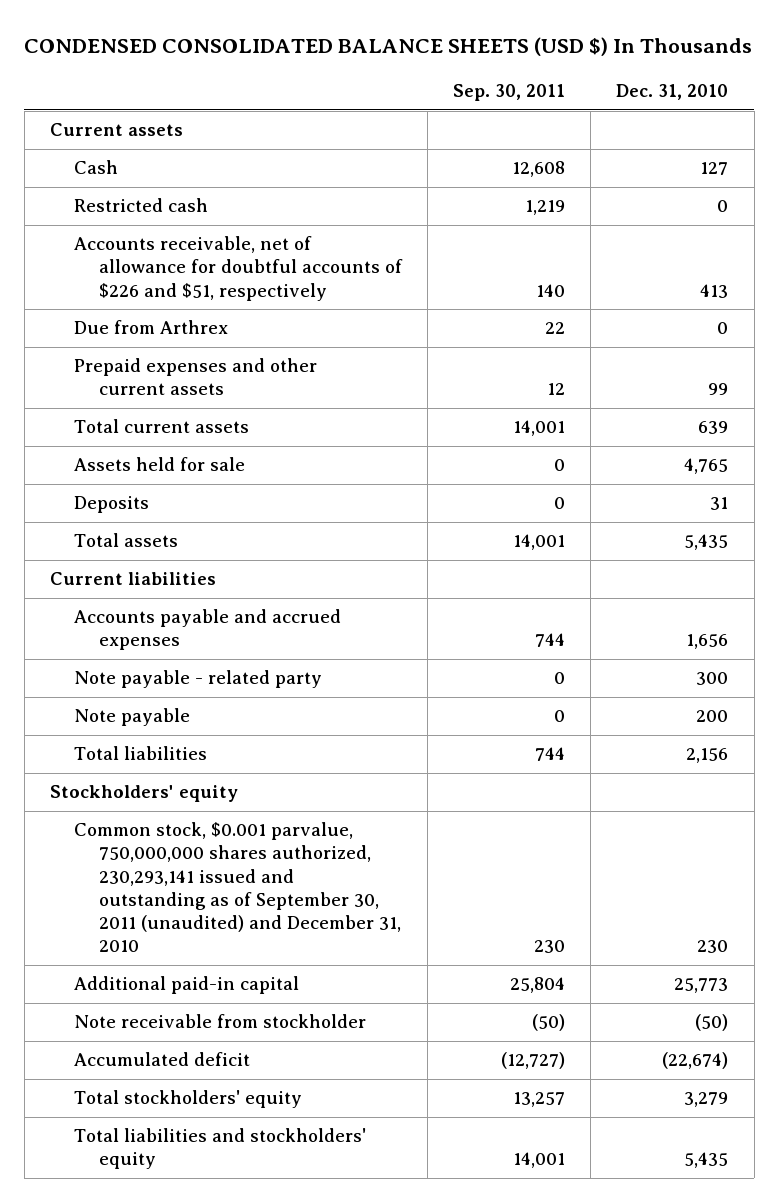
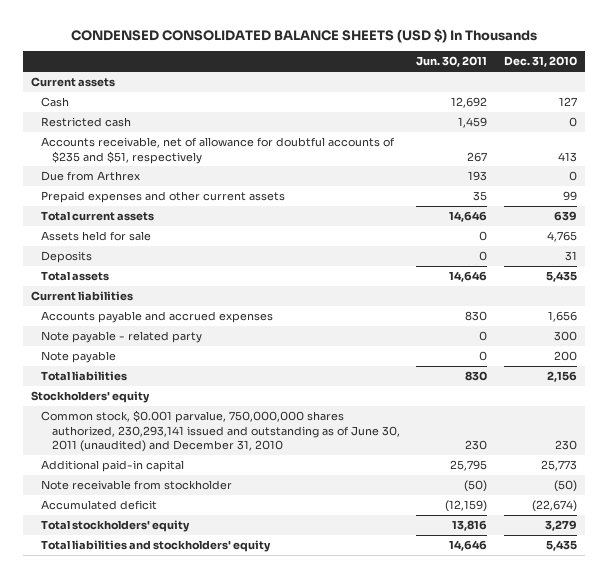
[453,84,566,102] Sep. 30, 2011 -> none
none -> [416,56,488,68] Jun. 30, 2011
[74,236,403,301] Accounts receivable, net of allowance for doubtful accounts of $226 and $51, respectively -> [41,137,396,164] Accounts receivable, net of allowance for doubtful accounts of $235 and $51, respectively
[74,822,401,953] Common stock, $0.001 parvalue, 750,000,000 shares authorized, 230,293,141 issued and outstanding as of September 30, 2011 (unaudited) and December 31, 2010 -> [41,410,400,452] Common stock, $0.001 parvalue, 750,000,000 shares authorized, 230,293,141 issued and outstanding as of June 30, 2011 (unaudited) and December 31, 2010

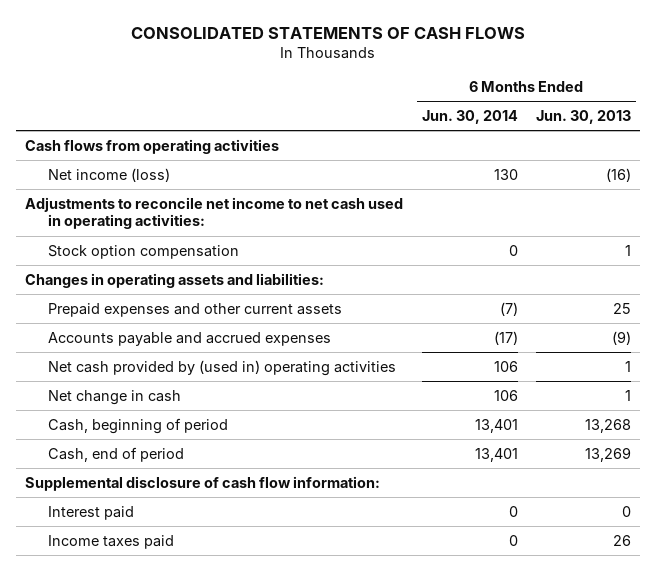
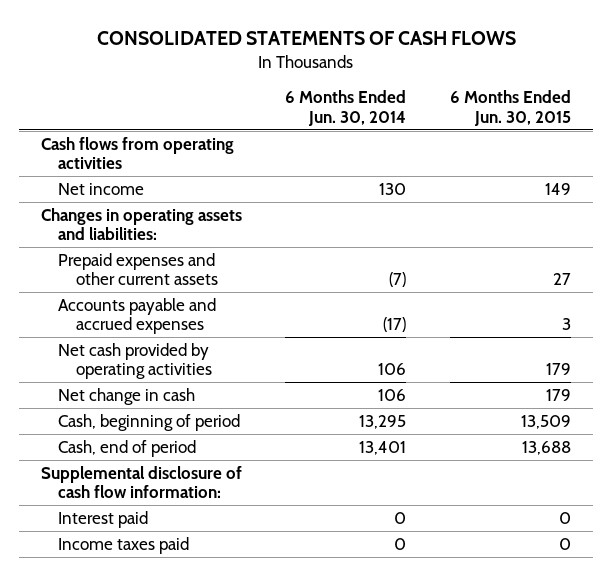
[536,110,632,125] Jun. 30, 2013 -> none
none -> [449,90,571,126] 6 Months Ended Jun. 30, 2015
[25,196,404,230] Adjustments to reconcile net income to net cash used in operating activities: -> none
[47,244,239,259] Stock option compensation -> none
[47,167,170,182] Net income (loss) -> [58,182,145,195] Net income
[47,359,396,376] Net cash provided by (used in) operating activities -> [58,342,212,380] Net cash provided by operating activities
[474,418,518,433] 13,401 -> [359,414,407,429] 13,295

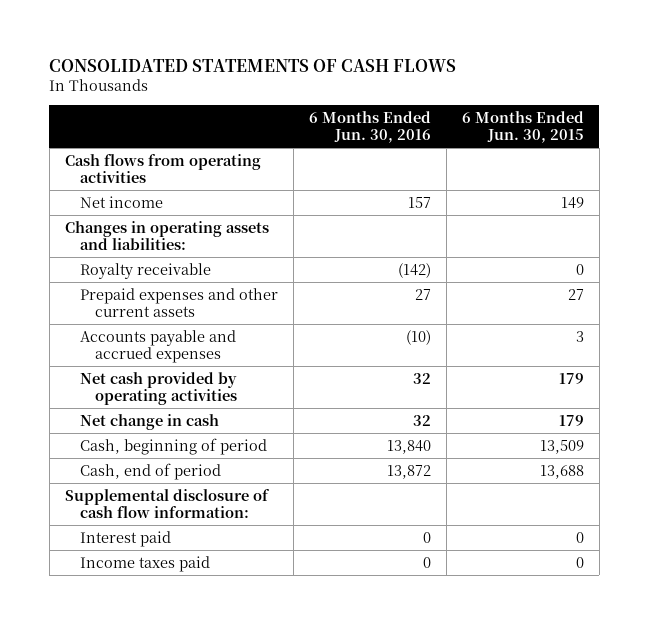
[285,90,407,126] 6 Months Ended Jun. 30, 2014 -> none
none -> [308,110,431,144] 6 Months Ended Jun. 30, 2016
none -> [79,262,211,279] Royalty receivable

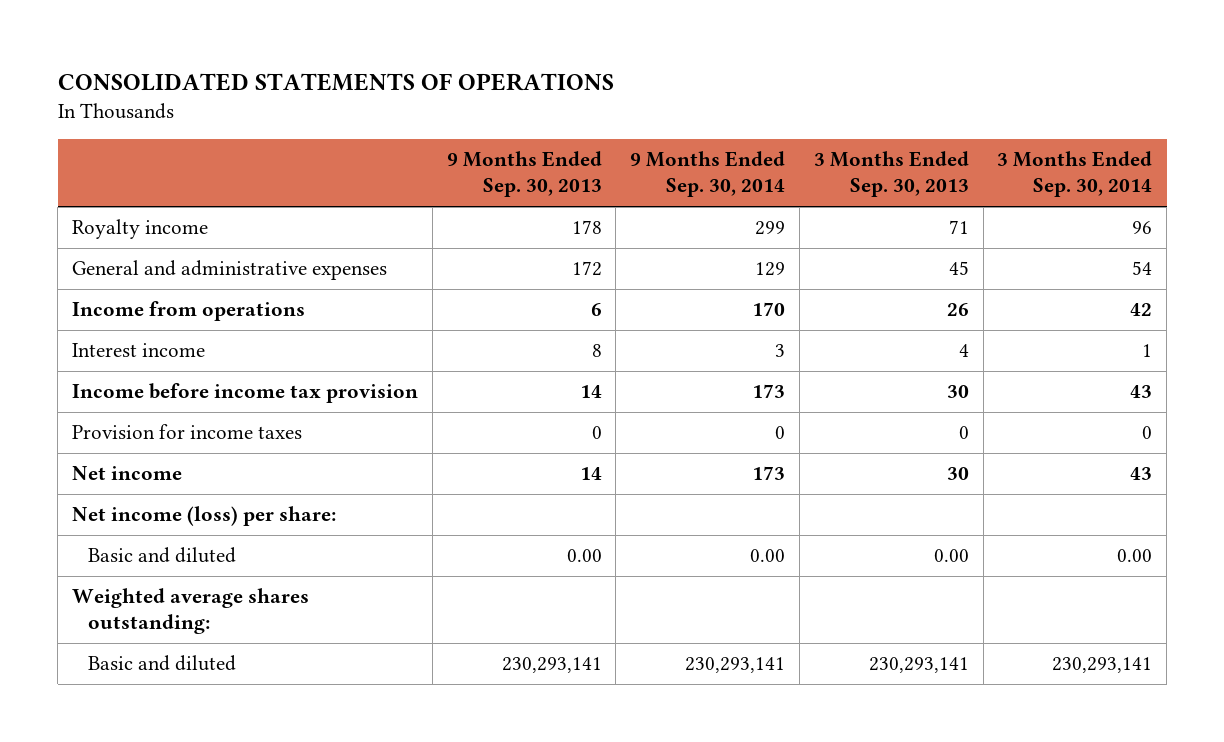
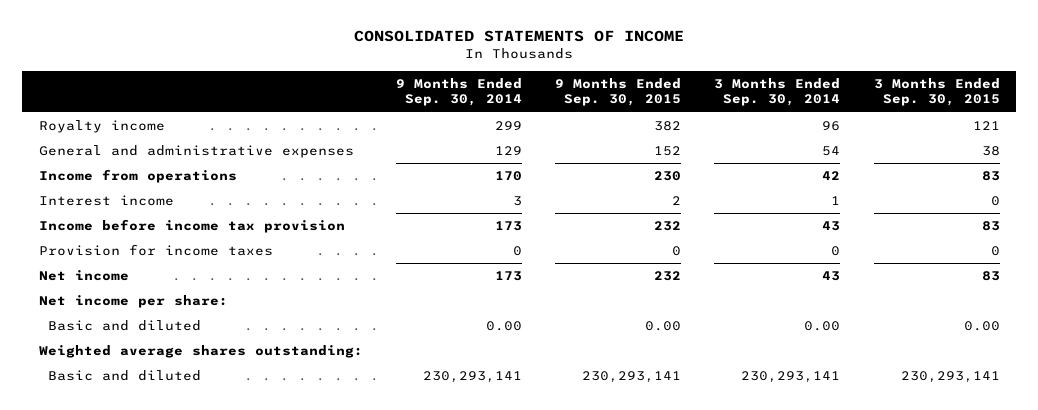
[57,73,614,92] CONSOLIDATED STATEMENTS OF OPERATIONS -> [354,30,685,43] CONSOLIDATED STATEMENTS OF INCOME
[446,151,602,198] 9 Months Ended Sep. 30, 2013 -> none
[813,151,969,198] 3 Months Ended Sep. 30, 2013 -> none
none -> [555,77,682,107] 9 Months Ended Sep. 30, 2015
none -> [873,77,1000,107] 3 Months Ended Sep. 30, 2015
[71,506,336,527] Net income (loss) per share: -> [38,294,228,308] Net income per share:

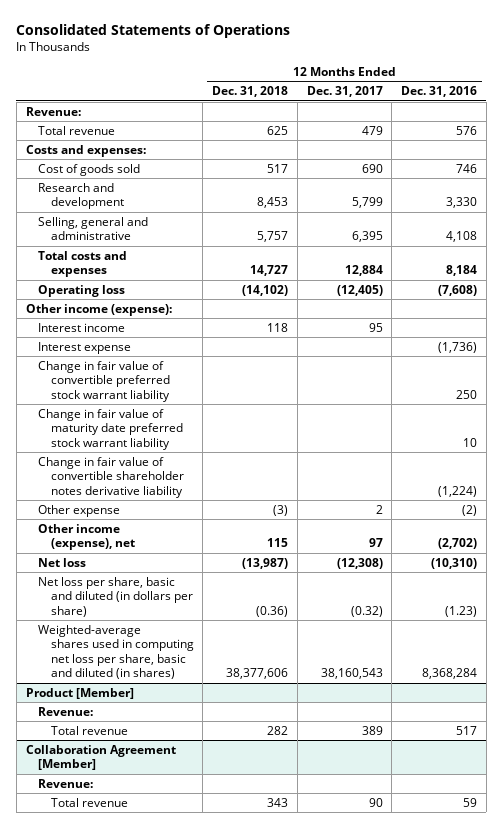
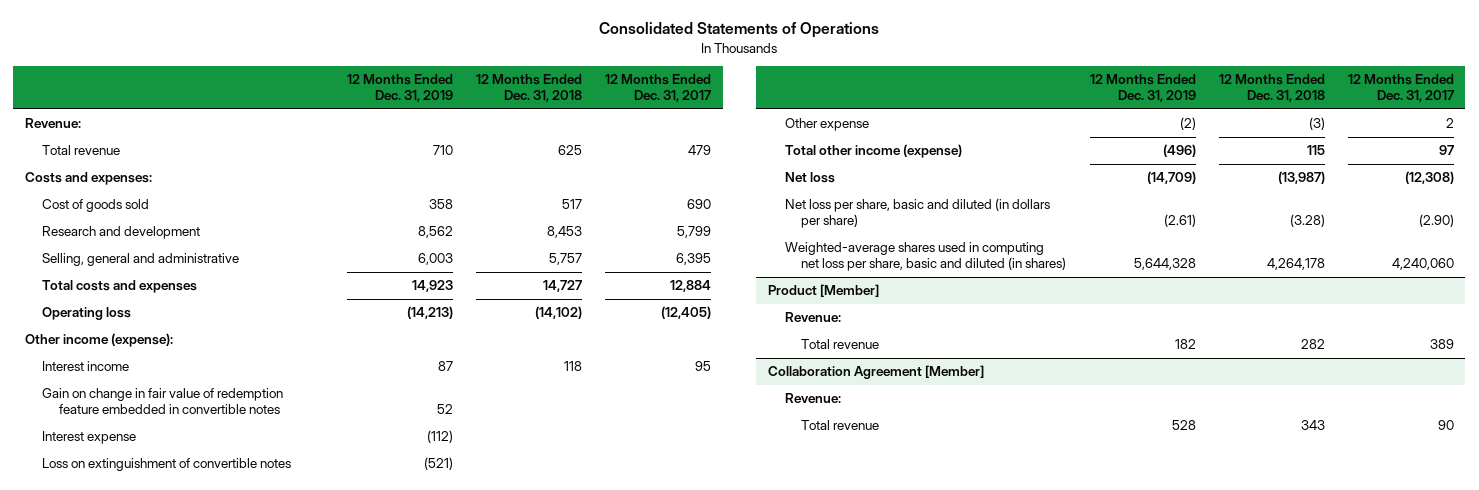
[401,86,478,98] Dec. 31, 2016 -> none
none -> [346,74,453,103] 12 Months Ended Dec. 31, 2019
none -> [41,388,283,415] Gain on change in fair value of redemption feature embedded in convertible notes
[38,360,170,402] Change in fair value of convertible preferred stock warrant liability -> none
[38,408,183,450] Change in fair value of maturity date preferred stock warrant liability -> none
[38,456,184,498] Change in fair value of convertible shareholder notes derivative liability -> none
none -> [41,458,291,472] Loss on extinguishment of convertible notes
[38,523,135,551] Other income (expense), net -> [784,144,962,159] Total other income (expense)
[256,605,289,617] (0.36) -> [1289,214,1325,228] (3.28)
[350,605,383,617] (0.32) -> [1418,214,1454,228] (2.90)
[226,668,289,680] 38,377,606 -> [1266,258,1325,271] 4,264,178
[320,668,383,680] 38,160,543 -> [1391,258,1454,271] 4,240,060

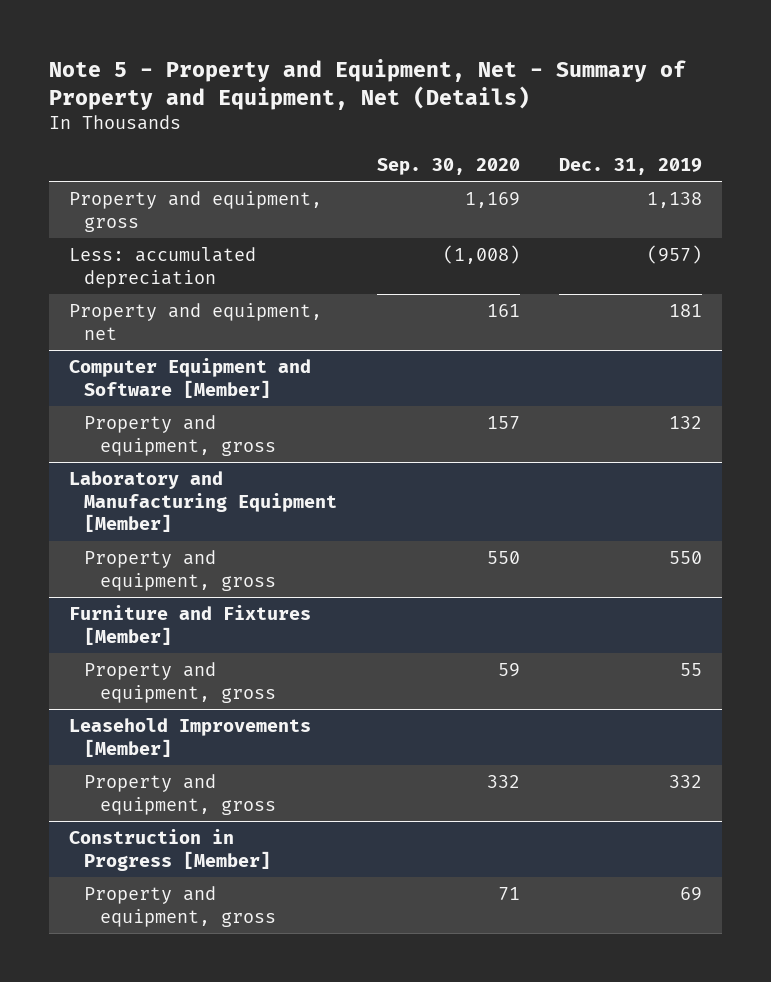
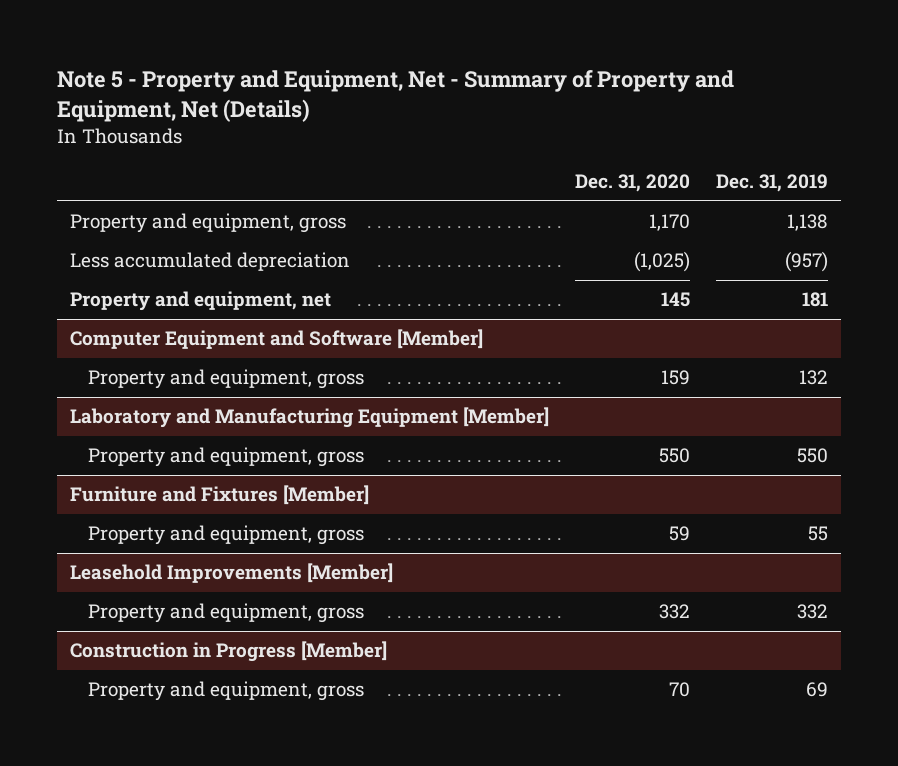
[376,157,520,175] Sep. 30, 2020 -> none
none -> [574,174,690,193] Dec. 31, 2020
[68,247,256,288] Less: accumulated depreciation -> [70,252,351,272] Less accumulated depreciation

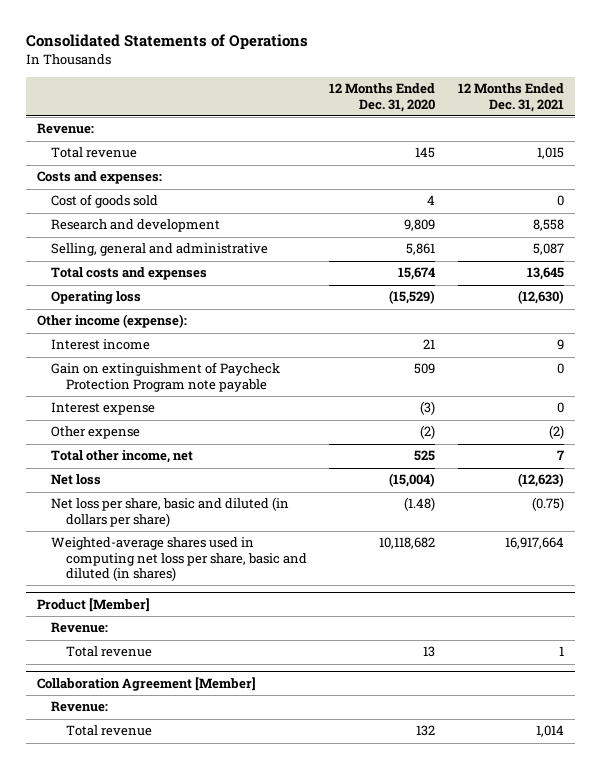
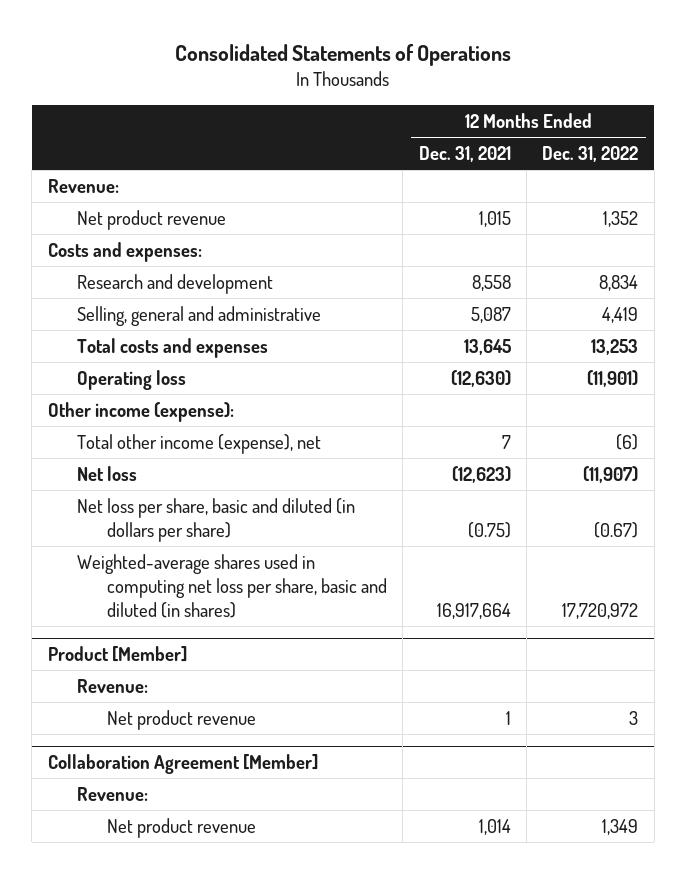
[329,83,436,112] 12 Months Ended Dec. 31, 2020 -> none
none -> [542,146,639,163] Dec. 31, 2022
[51,147,138,159] Total revenue -> [77,210,227,231] Net product revenue
[51,194,159,209] Cost of goods sold -> none
[51,339,151,351] Interest income -> none
[51,362,281,392] Gain on extinguishment of Paycheck Protection Program note payable -> none
[51,402,156,416] Interest expense -> none
[51,426,141,440] Other expense -> none
[51,450,194,464] Total other income, net -> [77,434,322,455] Total other income (expense), net
[66,646,153,658] Total revenue -> [106,710,256,731] Net product revenue
[66,725,153,737] Total revenue -> [106,818,256,839] Net product revenue

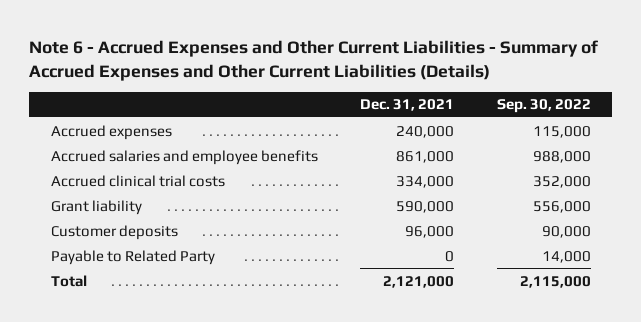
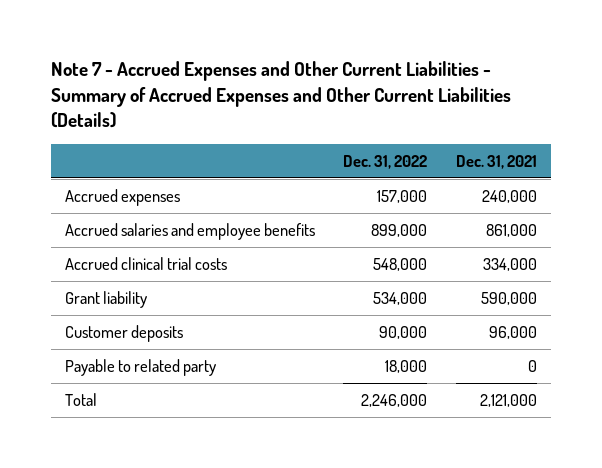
[29,39,599,81] Note 6 - Accrued Expenses and Other Current Liabilities - Summary of Accrued Expenses and Other Current Liabilities (Details) -> [50,61,511,129] Note 7 - Accrued Expenses and Other Current Liabilities - Summary of Accrued Expenses and Other Current Liabilities (Details)
[496,99,591,114] Sep. 30, 2022 -> none
none -> [343,154,428,169] Dec. 31, 2022
[50,249,215,265] Payable to Related Party -> [64,358,216,376] Payable to related party

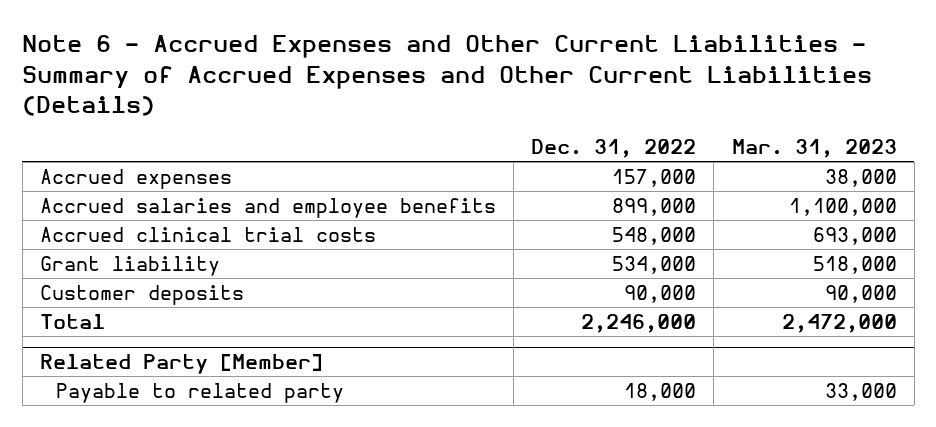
[50,61,511,129] Note 7 - Accrued Expenses and Other Current Liabilities - Summary of Accrued Expenses and Other Current Liabilities (Details) -> [22,35,873,117] Note 6 - Accrued Expenses and Other Current Liabilities - Summary of Accrued Expenses and Other Current Liabilities (Details)
[456,154,538,169] Dec. 31, 2021 -> none
none -> [731,139,897,159] Mar. 31, 2023
[64,358,216,376] Payable to related party -> none
none -> [39,354,323,375] Related Party [Member]
none -> [55,382,344,403] Payable to related party

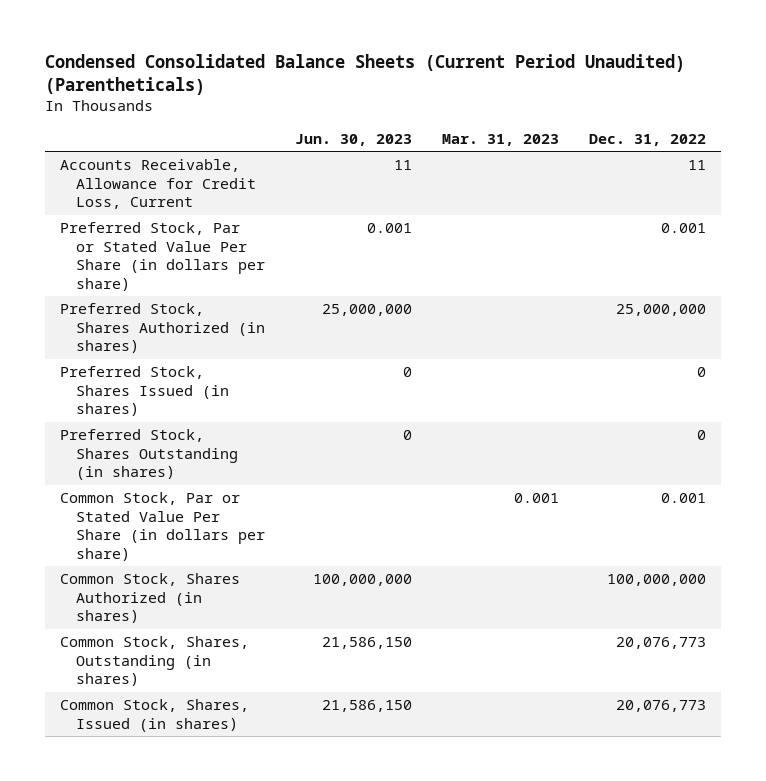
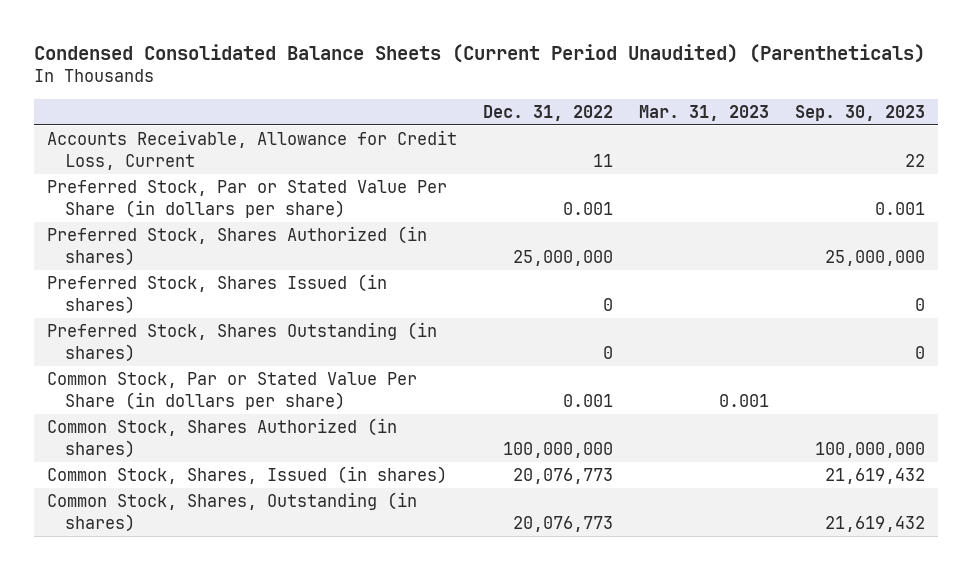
[295,133,413,146] Jun. 30, 2023 -> none
none -> [794,104,925,121] Sep. 30, 2023
[60,636,250,687] Common Stock, Shares, Outstanding (in shares) -> [46,492,417,532] Common Stock, Shares, Outstanding (in shares)

